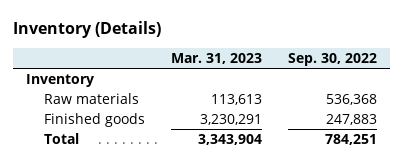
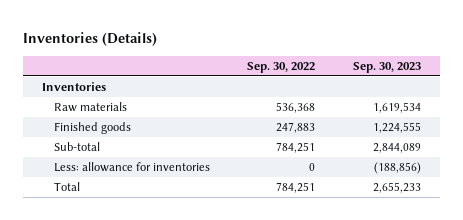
[12,21,161,39] Inventory (Details) -> [23,31,158,46] Inventories (Details)
[171,53,263,65] Mar. 31, 2023 -> none
none -> [353,61,422,73] Sep. 30, 2023
[25,74,94,88] Inventory -> [41,82,106,92] Inventories
none -> [53,142,100,152] Sub-total
none -> [53,162,210,173] Less: allowance for inventories

